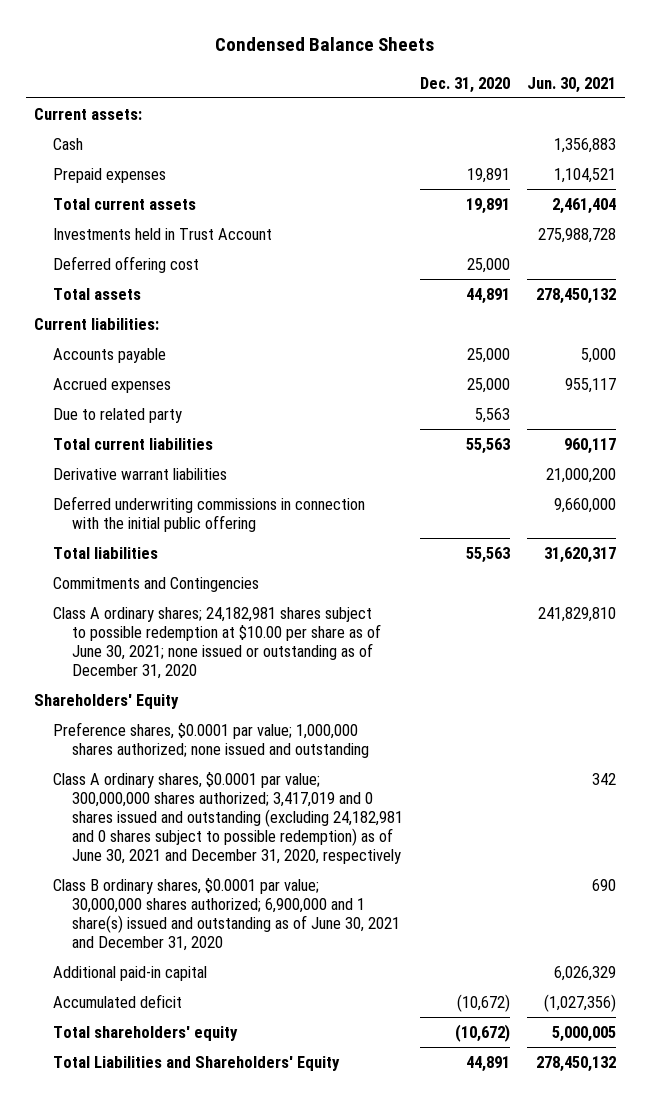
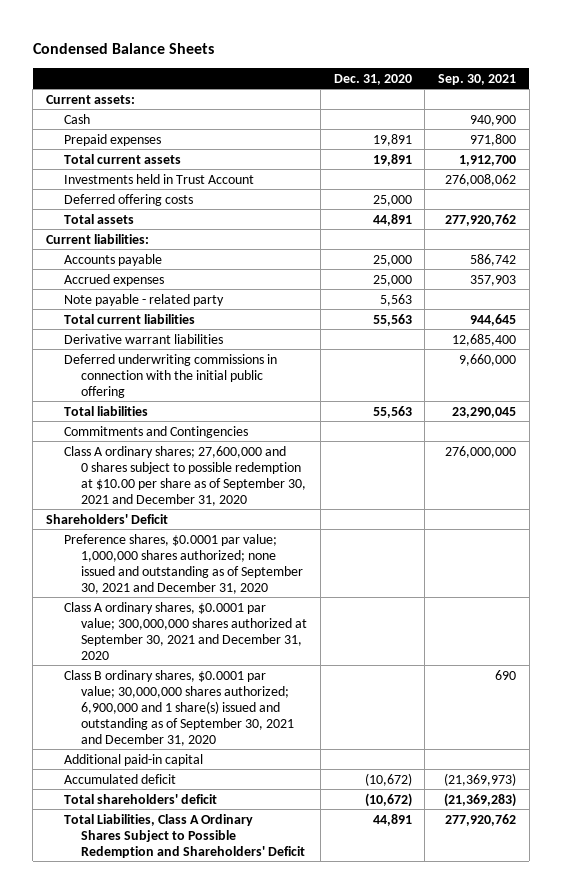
[527,76,617,93] Jun. 30, 2021 -> none
none -> [438,73,517,85] Sep. 30, 2021
[53,255,200,273] Deferred offering cost -> [63,193,193,206] Deferred offering costs
[53,407,183,423] Due to related party -> [63,293,224,306] Note payable - related party
[34,693,180,709] Shareholders' Equity -> none
[53,606,381,679] Class A ordinary shares; 24,182,981 shares subject to possible redemption at $10.00 per share as of June 30, 2021; none issued or outstanding as of December 31, 2020 -> [63,445,307,506] Class A ordinary shares; 27,600,000 and 0 shares subject to possible redemption at $10.00 per share as of September 30, 2021 and December 31, 2020
none -> [45,513,168,524] Shareholders' Deficit
[53,721,369,758] Preference shares, $0.0001 par value; 1,000,000 shares authorized; none issued and outstanding -> [63,533,304,594] Preference shares, $0.0001 par value; 1,000,000 shares authorized; none issued and outstanding as of September 30, 2021 and December 31, 2020
[53,771,403,864] Class A ordinary shares, $0.0001 par value; 300,000,000 shares authorized; 3,417,019 and 0 shares issued and outstanding (excluding 24,182,981 and 0 shares subject to possible redemption) as of June 30, 2021 and December 31, 2020, respectively -> [63,601,308,660] Class A ordinary shares, $0.0001 par value; 300,000,000 shares authorized at September 30, 2021 and December 31, 2020
[53,877,400,951] Class B ordinary shares, $0.0001 par value; 30,000,000 shares authorized; 6,900,000 and 1 share(s) issued and outstanding as of June 30, 2021 and December 31, 2020 -> [63,669,295,746] Class B ordinary shares, $0.0001 par value; 30,000,000 shares authorized; 6,900,000 and 1 share(s) issued and outstanding as of September 30, 2021 and December 31, 2020
[53,1025,239,1041] Total shareholders' equity -> [63,793,217,804] Total shareholders' deficit
[53,1055,341,1071] Total Liabilities and Shareholders' Equity -> [63,813,306,858] Total Liabilities, Class A Ordinary Shares Subject to Possible Redemption and Shareholders' Deficit

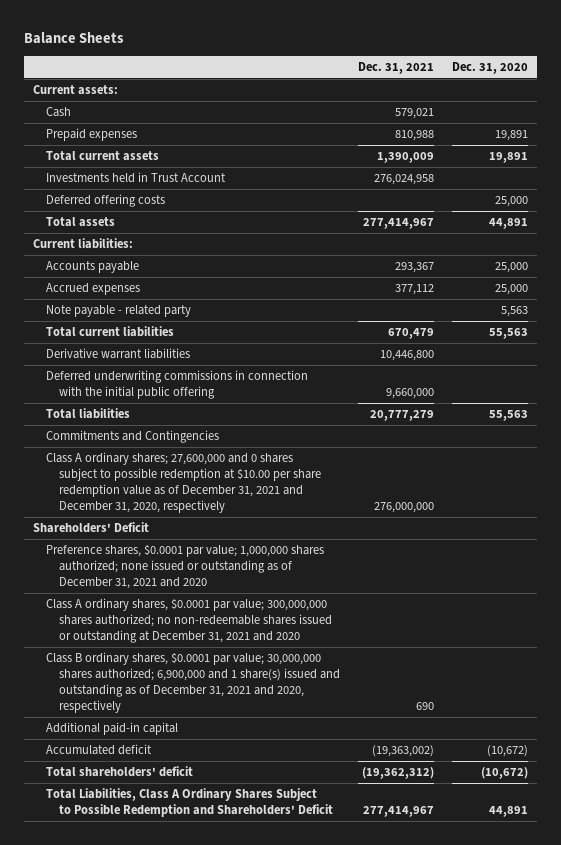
[32,43,214,55] Condensed Balance Sheets -> [24,32,125,45] Balance Sheets
[438,73,517,85] Sep. 30, 2021 -> none
none -> [358,62,435,75] Dec. 31, 2021
[63,445,307,506] Class A ordinary shares; 27,600,000 and 0 shares subject to possible redemption at $10.00 per share as of September 30, 2021 and December 31, 2020 -> [46,452,322,514] Class A ordinary shares; 27,600,000 and 0 shares subject to possible redemption at $10.00 per share redemption value as of December 31, 2021 and December 31, 2020, respectively
[63,533,304,594] Preference shares, $0.0001 par value; 1,000,000 shares authorized; none issued and outstanding as of September 30, 2021 and December 31, 2020 -> [46,544,325,590] Preference shares, $0.0001 par value; 1,000,000 shares authorized; none issued or outstanding as of December 31, 2021 and 2020
[63,601,308,660] Class A ordinary shares, $0.0001 par value; 300,000,000 shares authorized at September 30, 2021 and December 31, 2020 -> [46,598,333,644] Class A ordinary shares, $0.0001 par value; 300,000,000 shares authorized; no non-redeemable shares issued or outstanding at December 31, 2021 and 2020
[63,669,295,746] Class B ordinary shares, $0.0001 par value; 30,000,000 shares authorized; 6,900,000 and 1 share(s) issued and outstanding as of September 30, 2021 and December 31, 2020 -> [46,652,341,714] Class B ordinary shares, $0.0001 par value; 30,000,000 shares authorized; 6,900,000 and 1 share(s) issued and outstanding as of December 31, 2021 and 2020, respectively

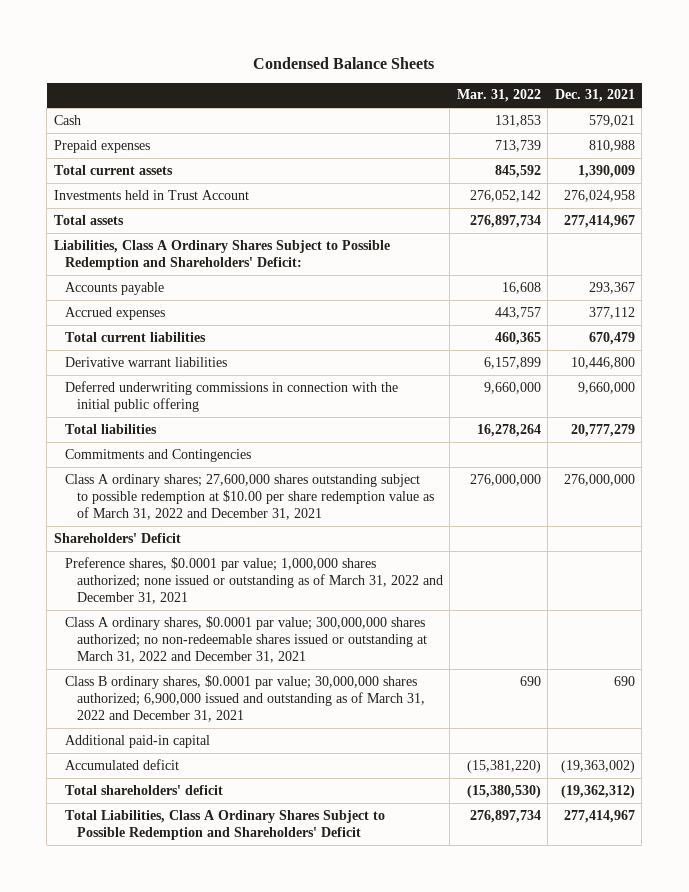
[24,32,125,45] Balance Sheets -> [253,56,435,69] Condensed Balance Sheets
[451,62,528,75] Dec. 31, 2020 -> none
none -> [456,89,541,103] Mar. 31, 2022
[32,85,118,96] Current assets: -> none
[46,194,166,208] Deferred offering costs -> none
[32,238,133,250] Current liabilities: -> none
none -> [54,239,391,270] Liabilities, Class A Ordinary Shares Subject to Possible Redemption and Shareholders' Deficit:
[46,305,192,318] Note payable - related party -> none
[46,452,322,514] Class A ordinary shares; 27,600,000 and 0 shares subject to possible redemption at $10.00 per share redemption value as of December 31, 2021 and December 31, 2020, respectively -> [65,473,434,520] Class A ordinary shares; 27,600,000 shares outstanding subject to possible redemption at $10.00 per share redemption value as of March 31, 2022 and December 31, 2021
[46,544,325,590] Preference shares, $0.0001 par value; 1,000,000 shares authorized; none issued or outstanding as of December 31, 2021 and 2020 -> [65,556,443,604] Preference shares, $0.0001 par value; 1,000,000 shares authorized; none issued or outstanding as of March 31, 2022 and December 31, 2021
[46,598,333,644] Class A ordinary shares, $0.0001 par value; 300,000,000 shares authorized; no non-redeemable shares issued or outstanding at December 31, 2021 and 2020 -> [65,615,427,663] Class A ordinary shares, $0.0001 par value; 300,000,000 shares authorized; no non-redeemable shares issued or outstanding at March 31, 2022 and December 31, 2021
[46,652,341,714] Class B ordinary shares, $0.0001 par value; 30,000,000 shares authorized; 6,900,000 and 1 share(s) issued and outstanding as of December 31, 2021 and 2020, respectively -> [65,674,425,722] Class B ordinary shares, $0.0001 par value; 30,000,000 shares authorized; 6,900,000 issued and outstanding as of March 31, 2022 and December 31, 2021

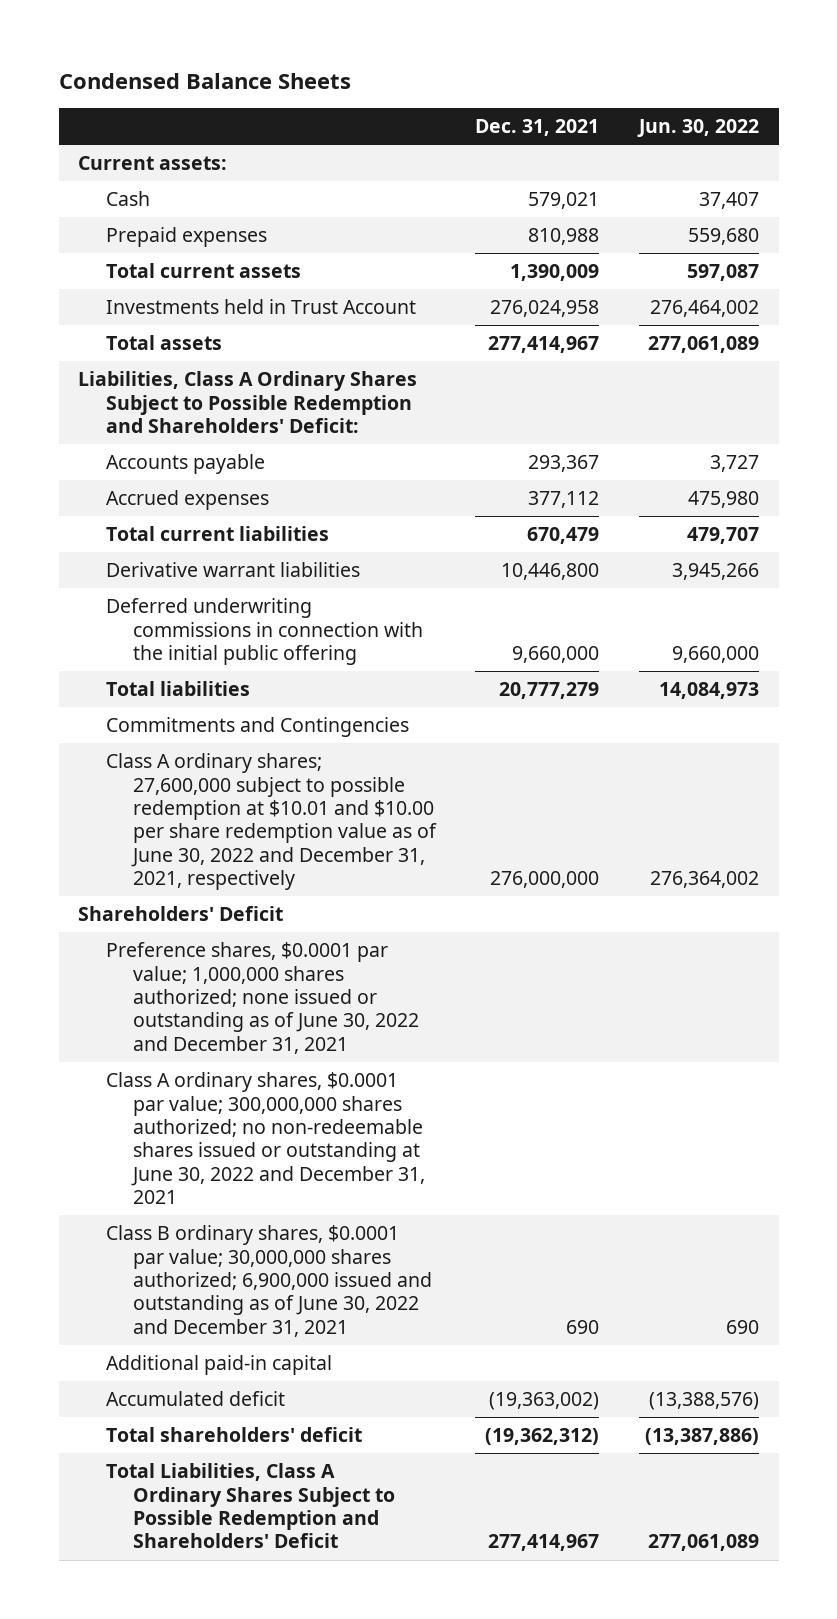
[456,89,541,103] Mar. 31, 2022 -> none
none -> [636,118,759,137] Jun. 30, 2022
none -> [78,156,228,171] Current assets:
[65,473,434,520] Class A ordinary shares; 27,600,000 shares outstanding subject to possible redemption at $10.00 per share redemption value as of March 31, 2022 and December 31, 2021 -> [105,753,437,891] Class A ordinary shares; 27,600,000 subject to possible redemption at $10.01 and $10.00 per share redemption value as of June 30, 2022 and December 31, 2021, respectively
[65,556,443,604] Preference shares, $0.0001 par value; 1,000,000 shares authorized; none issued or outstanding as of March 31, 2022 and December 31, 2021 -> [105,942,419,1054] Preference shares, $0.0001 par value; 1,000,000 shares authorized; none issued or outstanding as of June 30, 2022 and December 31, 2021
[65,615,427,663] Class A ordinary shares, $0.0001 par value; 300,000,000 shares authorized; no non-redeemable shares issued or outstanding at March 31, 2022 and December 31, 2021 -> [105,1072,425,1205] Class A ordinary shares, $0.0001 par value; 300,000,000 shares authorized; no non-redeemable shares issued or outstanding at June 30, 2022 and December 31, 2021
[65,674,425,722] Class B ordinary shares, $0.0001 par value; 30,000,000 shares authorized; 6,900,000 issued and outstanding as of March 31, 2022 and December 31, 2021 -> [105,1225,432,1337] Class B ordinary shares, $0.0001 par value; 30,000,000 shares authorized; 6,900,000 issued and outstanding as of June 30, 2022 and December 31, 2021

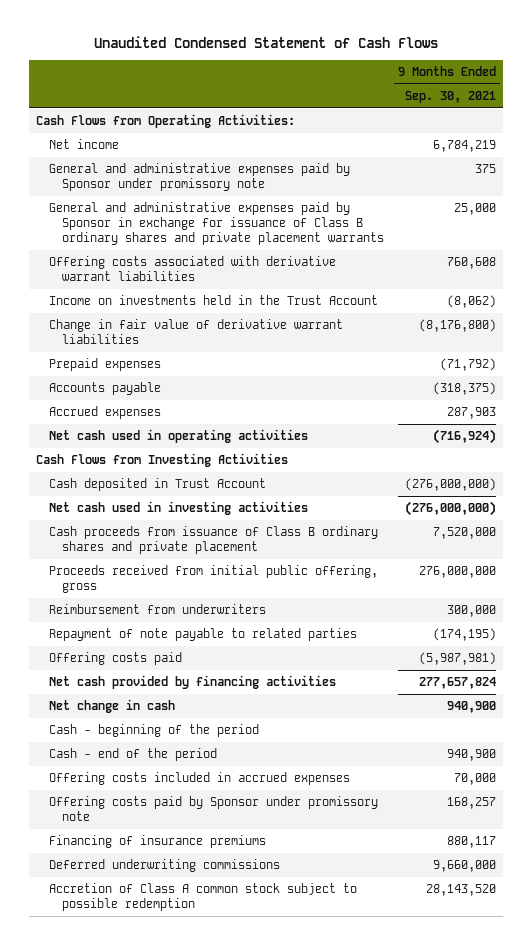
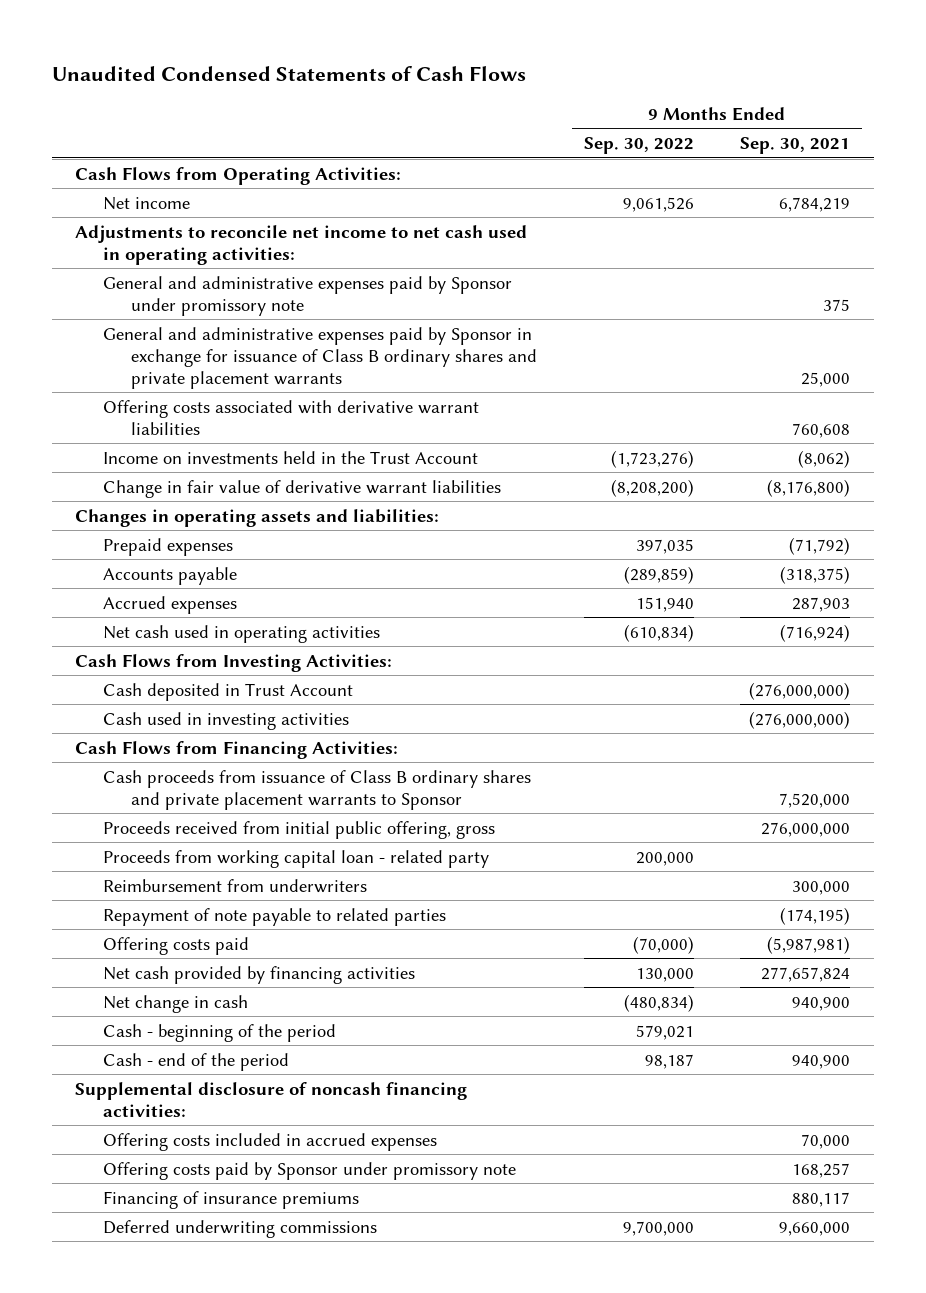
[93,35,438,48] Unaudited Condensed Statement of Cash Flows -> [52,66,527,82] Unaudited Condensed Statements of Cash Flows
none -> [583,137,694,155] Sep. 30, 2022
none -> [75,224,528,265] Adjustments to reconcile net income to net cash used in operating activities:
none -> [75,508,440,527] Changes in operating assets and liabilities:
[36,453,289,468] Cash Flows from Investing Activities -> [75,653,393,672] Cash Flows from Investing Activities:
[48,501,308,516] Net cash used in investing activities -> [103,711,350,730] Cash used in investing activities
none -> [75,740,399,759] Cash Flows from Financing Activities:
[48,526,378,555] Cash proceeds from issuance of Class B ordinary shares and private placement -> [103,769,532,810] Cash proceeds from issuance of Class B ordinary shares and private placement warrants to Sponsor
none -> [103,849,490,868] Proceeds from working capital loan - related party
none -> [75,1081,468,1117] Supplemental disclosure of noncash financing activities:
[48,883,357,912] Accretion of Class A common stock subject to possible redemption -> none

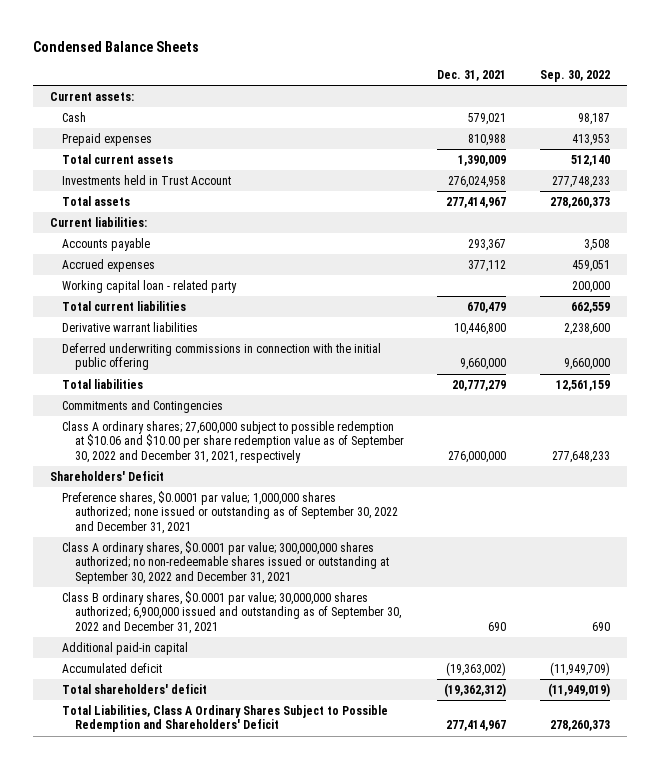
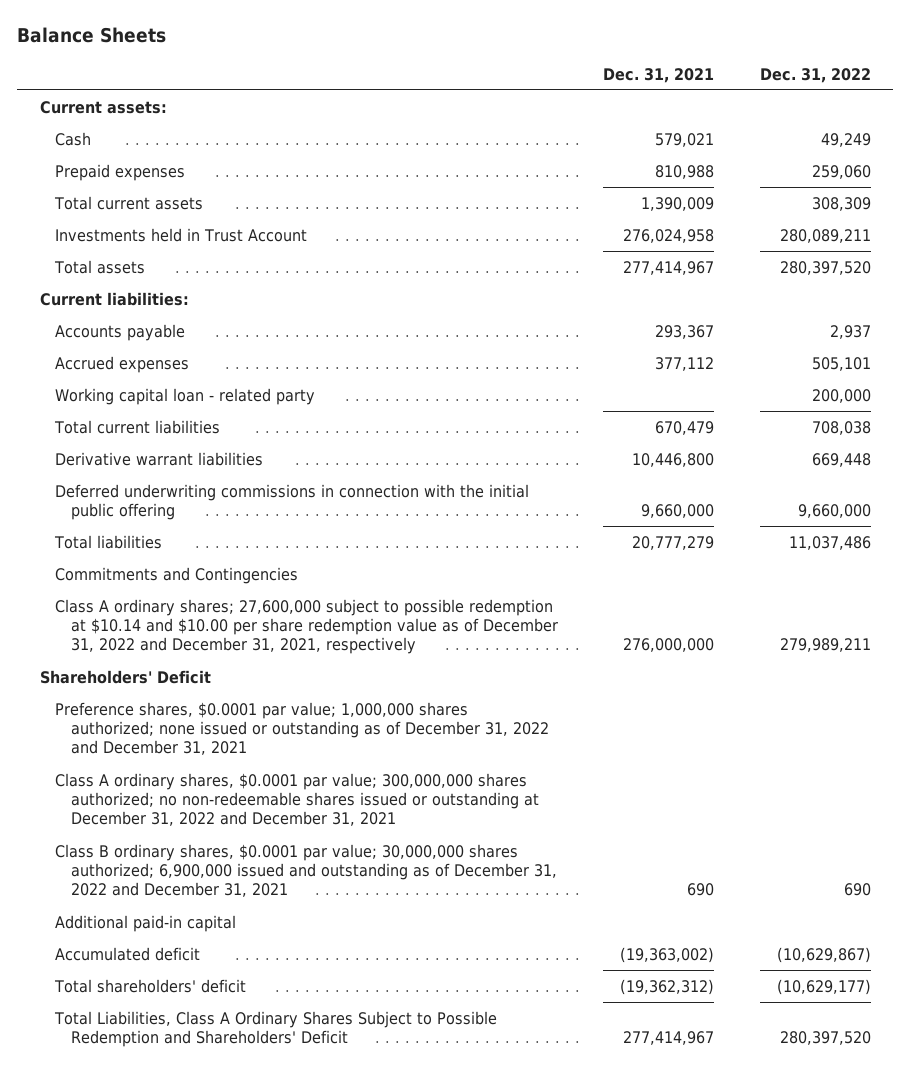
[33,40,200,52] Condensed Balance Sheets -> [17,27,167,44] Balance Sheets
[539,69,610,82] Sep. 30, 2022 -> none
none -> [759,67,871,83] Dec. 31, 2022
[62,420,404,463] Class A ordinary shares; 27,600,000 subject to possible redemption at $10.06 and $10.00 per share redemption value as of September 30, 2022 and December 31, 2021, respectively -> [55,598,558,655] Class A ordinary shares; 27,600,000 subject to possible redemption at $10.14 and $10.00 per share redemption value as of December 31, 2022 and December 31, 2021, respectively
[62,490,398,534] Preference shares, $0.0001 par value; 1,000,000 shares authorized; none issued or outstanding as of September 30, 2022 and December 31, 2021 -> [55,701,549,756] Preference shares, $0.0001 par value; 1,000,000 shares authorized; none issued or outstanding as of December 31, 2022 and December 31, 2021
[62,540,389,584] Class A ordinary shares, $0.0001 par value; 300,000,000 shares authorized; no non-redeemable shares issued or outstanding at September 30, 2022 and December 31, 2021 -> [55,772,539,827] Class A ordinary shares, $0.0001 par value; 300,000,000 shares authorized; no non-redeemable shares issued or outstanding at December 31, 2022 and December 31, 2021
[62,590,401,634] Class B ordinary shares, $0.0001 par value; 30,000,000 shares authorized; 6,900,000 issued and outstanding as of September 30, 2022 and December 31, 2021 -> [55,843,557,898] Class B ordinary shares, $0.0001 par value; 30,000,000 shares authorized; 6,900,000 issued and outstanding as of December 31, 2022 and December 31, 2021

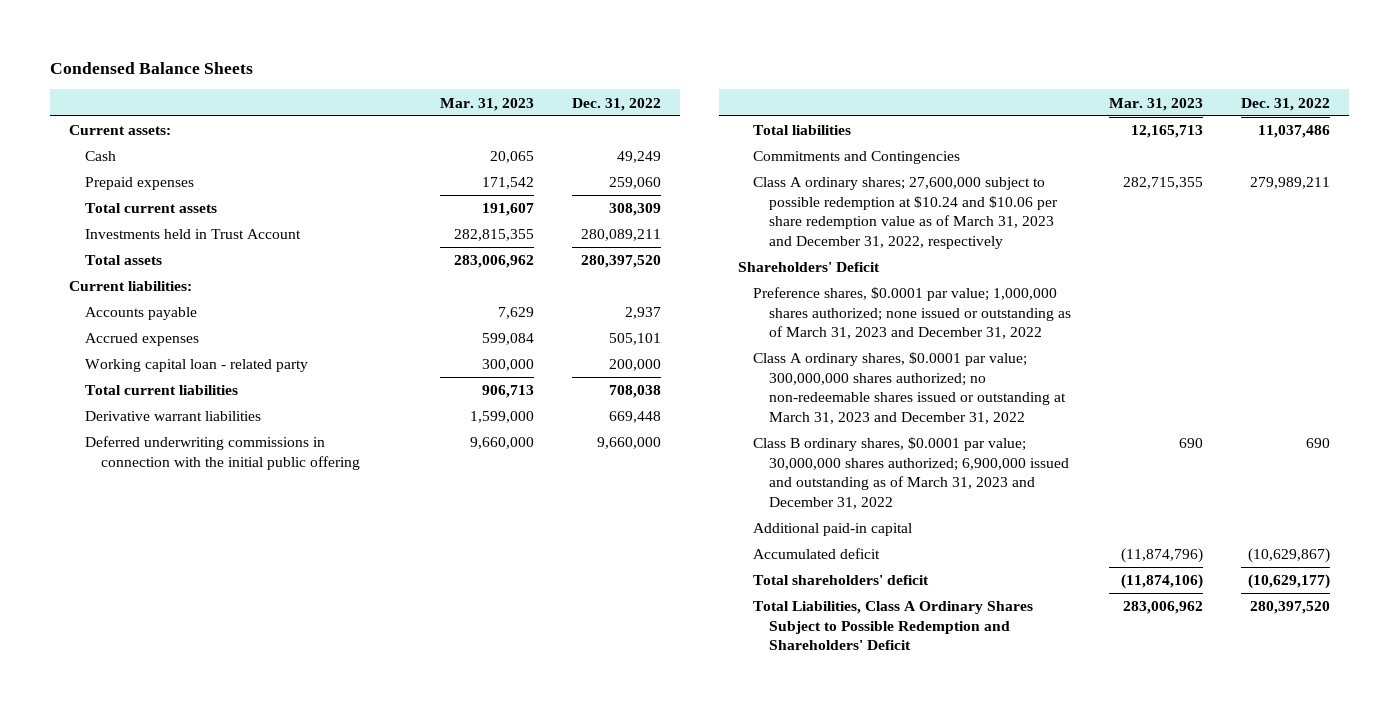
[17,27,167,44] Balance Sheets -> [50,61,254,74] Condensed Balance Sheets
[603,67,715,83] Dec. 31, 2021 -> none
none -> [440,97,535,111] Mar. 31, 2023
[55,598,558,655] Class A ordinary shares; 27,600,000 subject to possible redemption at $10.14 and $10.00 per share redemption value as of December 31, 2022 and December 31, 2021, respectively -> [753,177,1059,249] Class A ordinary shares; 27,600,000 subject to possible redemption at $10.24 and $10.06 per share redemption value as of March 31, 2023 and December 31, 2022, respectively
[55,701,549,756] Preference shares, $0.0001 par value; 1,000,000 shares authorized; none issued or outstanding as of December 31, 2022 and December 31, 2021 -> [753,287,1072,340] Preference shares, $0.0001 par value; 1,000,000 shares authorized; none issued or outstanding as of March 31, 2023 and December 31, 2022
[55,772,539,827] Class A ordinary shares, $0.0001 par value; 300,000,000 shares authorized; no non-redeemable shares issued or outstanding at December 31, 2022 and December 31, 2021 -> [753,352,1067,424] Class A ordinary shares, $0.0001 par value; 300,000,000 shares authorized; no non-redeemable shares issued or outstanding at March 31, 2023 and December 31, 2022
[55,843,557,898] Class B ordinary shares, $0.0001 par value; 30,000,000 shares authorized; 6,900,000 issued and outstanding as of December 31, 2022 and December 31, 2021 -> [753,437,1070,509] Class B ordinary shares, $0.0001 par value; 30,000,000 shares authorized; 6,900,000 issued and outstanding as of March 31, 2023 and December 31, 2022

